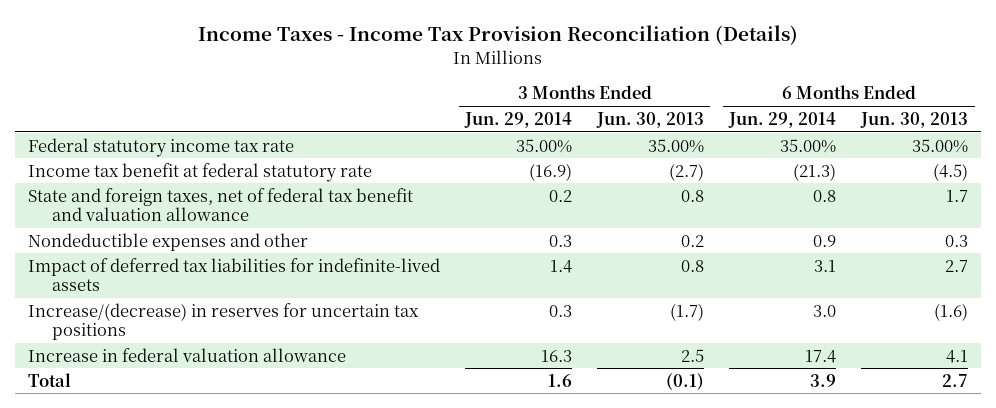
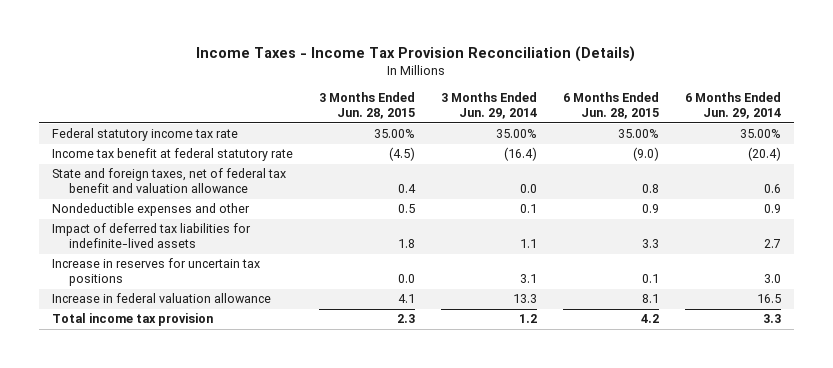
[596,111,705,128] Jun. 30, 2013 -> none
[860,111,969,128] Jun. 30, 2013 -> none
none -> [318,92,415,120] 3 Months Ended Jun. 28, 2015
none -> [562,92,659,120] 6 Months Ended Jun. 28, 2015
[529,162,573,181] (16.9) -> [503,147,537,162] (16.4)
[793,162,837,181] (21.3) -> [747,147,781,162] (20.4)
[549,189,573,202] 0.2 -> [519,184,537,194] 0.0
[813,189,837,202] 0.8 -> [763,184,781,194] 0.6
[549,234,573,247] 0.3 -> [519,204,537,214] 0.1
[550,259,573,273] 1.4 -> [519,239,537,249] 1.1
[814,259,837,272] 3.1 -> [763,239,781,249] 2.7
[27,302,419,341] Increase/(decrease) in reserves for uncertain tax positions -> [51,258,260,287] Increase in reserves for uncertain tax positions
[549,304,573,317] 0.3 -> [519,274,537,284] 3.1
[541,349,573,362] 16.3 -> [512,294,537,304] 13.3
[805,349,837,363] 17.4 -> [756,294,781,304] 16.5
[27,372,71,387] Total -> [51,313,213,327] Total income tax provision
[548,373,573,387] 1.6 -> [518,314,537,324] 1.2
[810,373,837,387] 3.9 -> [762,314,781,324] 3.3

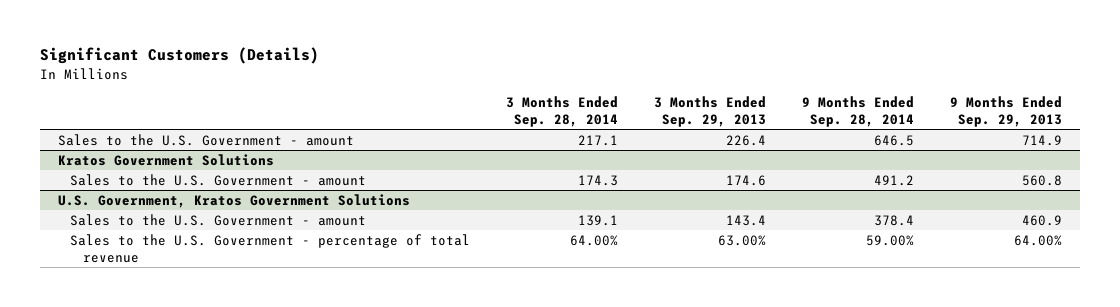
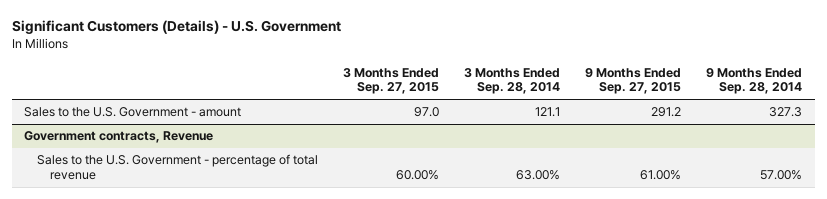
[39,47,319,65] Significant Customers (Details) -> [11,20,341,35] Significant Customers (Details) - U.S. Government
[654,95,767,127] 3 Months Ended Sep. 29, 2013 -> none
[950,95,1063,127] 9 Months Ended Sep. 29, 2013 -> none
none -> [343,67,440,95] 3 Months Ended Sep. 27, 2015
none -> [585,67,682,95] 9 Months Ended Sep. 27, 2015
[57,153,274,166] Kratos Government Solutions -> none
[70,173,367,186] Sales to the U.S. Government - amount -> none
[57,193,410,208] U.S. Government, Kratos Government Solutions -> none
[70,213,367,226] Sales to the U.S. Government - amount -> none
[578,134,619,146] 217.1 -> [535,107,561,118] 121.1
[874,134,915,146] 646.5 -> [769,107,803,118] 327.3
none -> [24,131,214,144] Government contracts, Revenue
[570,234,619,246] 64.00% -> [516,170,561,181] 63.00%
[866,234,915,246] 59.00% -> [760,170,803,181] 57.00%

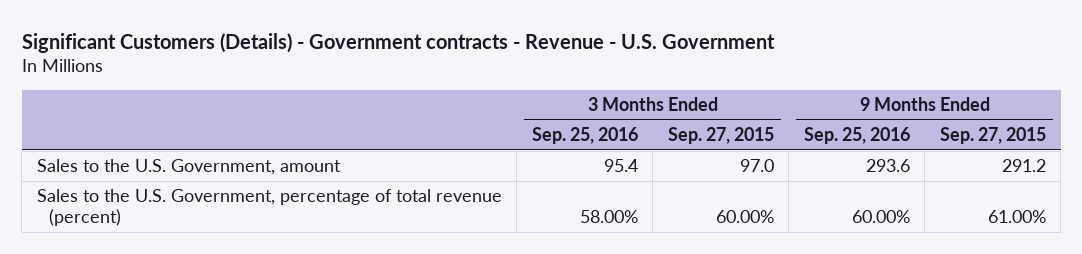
[11,20,341,35] Significant Customers (Details) - U.S. Government -> [21,32,775,53] Significant Customers (Details) - Government contracts - Revenue - U.S. Government
[464,67,561,95] 3 Months Ended Sep. 28, 2014 -> none
[706,67,803,95] 9 Months Ended Sep. 28, 2014 -> none
none -> [531,127,638,145] Sep. 25, 2016
none -> [803,127,910,145] Sep. 25, 2016
[24,131,214,144] Government contracts, Revenue -> none
[24,107,242,118] Sales to the U.S. Government - amount -> [36,159,341,176] Sales to the U.S. Government, amount
[37,154,319,181] Sales to the U.S. Government - percentage of total revenue -> [36,189,502,226] Sales to the U.S. Government, percentage of total revenue (percent)

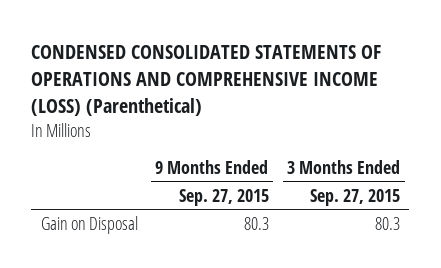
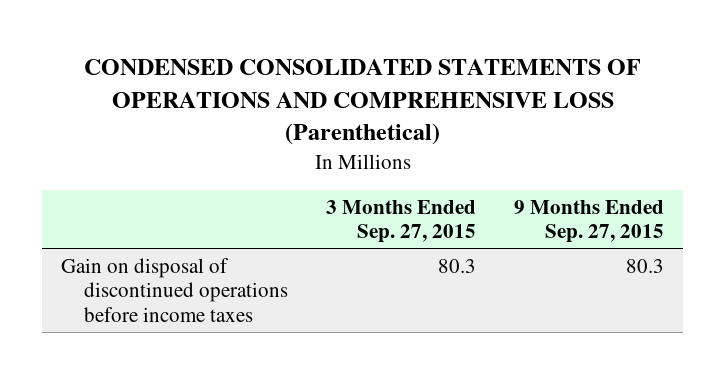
[31,44,382,117] CONDENSED CONSOLIDATED STATEMENTS OF OPERATIONS AND COMPREHENSIVE INCOME (LOSS) (Parenthetical) -> [83,59,641,146] CONDENSED CONSOLIDATED STATEMENTS OF OPERATIONS AND COMPREHENSIVE LOSS (Parenthetical)
[40,215,138,234] Gain on Disposal -> [61,258,289,322] Gain on disposal of discontinued operations before income taxes

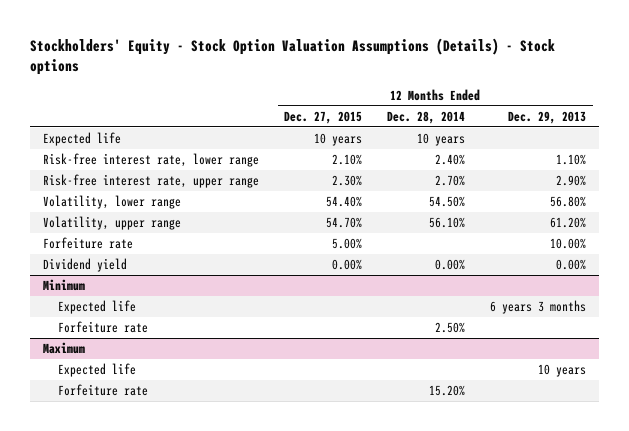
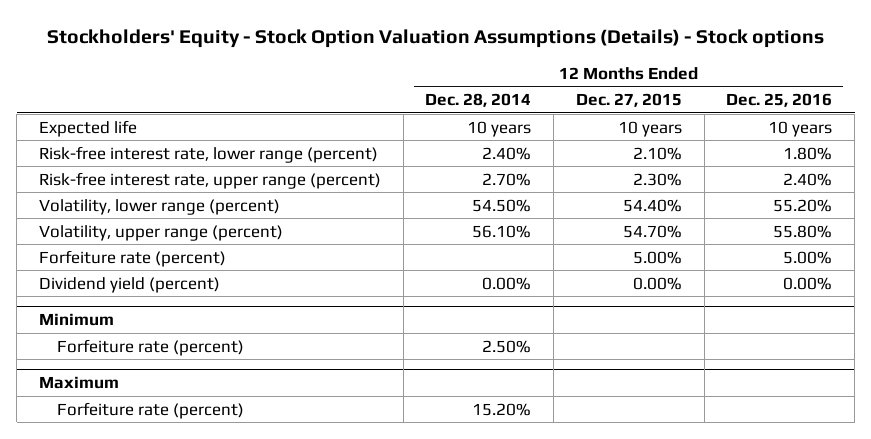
[508,110,587,124] Dec. 29, 2013 -> none
none -> [726,92,833,107] Dec. 25, 2016
[43,153,260,168] Risk-free interest rate, lower range -> [38,145,378,163] Risk-free interest rate, lower range (percent)
[43,174,260,189] Risk-free interest rate, upper range -> [38,171,381,189] Risk-free interest rate, upper range (percent)
[43,195,182,210] Volatility, lower range -> [38,198,280,215] Volatility, lower range (percent)
[43,216,182,231] Volatility, upper range -> [38,224,283,241] Volatility, upper range (percent)
[43,237,134,250] Forfeiture rate -> [38,249,226,267] Forfeiture rate (percent)
[43,258,128,273] Dividend yield -> [38,276,220,293] Dividend yield (percent)
[58,300,137,315] Expected life -> none
[58,321,149,334] Forfeiture rate -> [57,338,245,356] Forfeiture rate (percent)
[58,363,137,378] Expected life -> none
[58,384,149,397] Forfeiture rate -> [57,401,245,419] Forfeiture rate (percent)

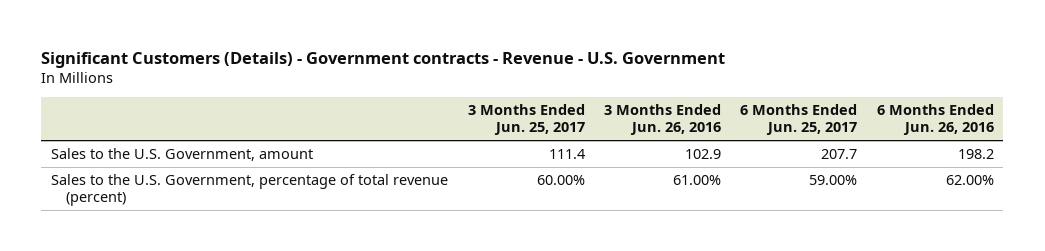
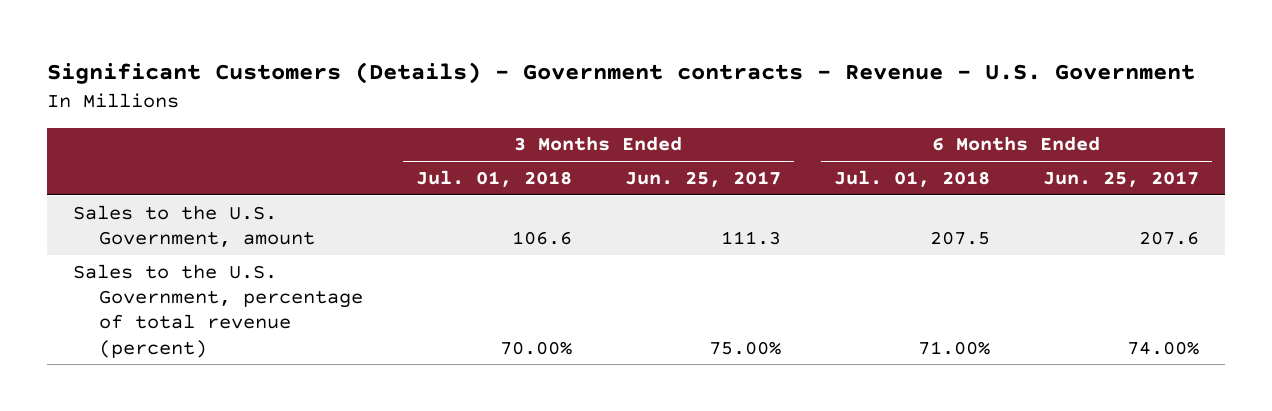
[603,104,721,136] 3 Months Ended Jun. 26, 2016 -> none
[876,104,994,136] 6 Months Ended Jun. 26, 2016 -> none
none -> [415,169,572,187] Jul. 01, 2018
none -> [833,169,990,187] Jul. 01, 2018
[548,149,585,160] 111.4 -> [720,231,781,246] 111.3
[821,149,858,160] 207.7 -> [1138,231,1199,246] 207.6
[536,175,585,186] 60.00% -> [708,340,781,355] 75.00%
[809,175,858,186] 59.00% -> [1126,340,1199,355] 74.00%

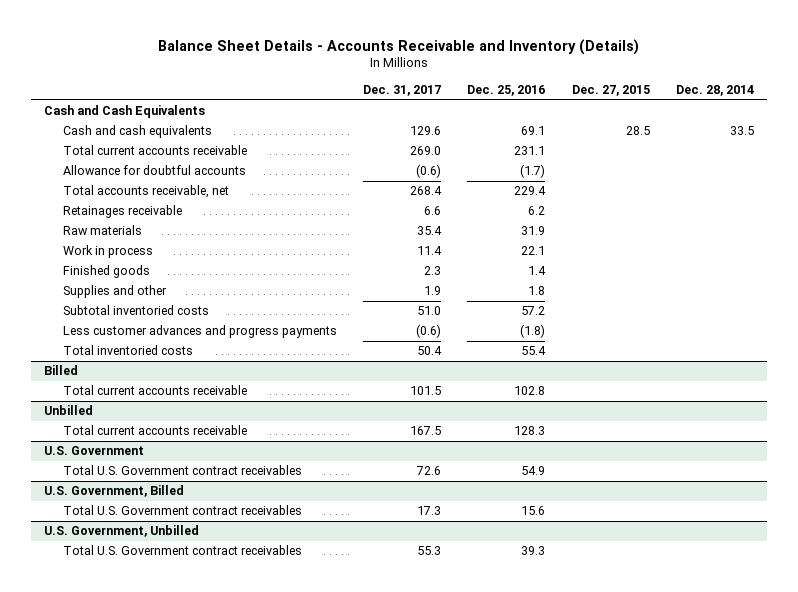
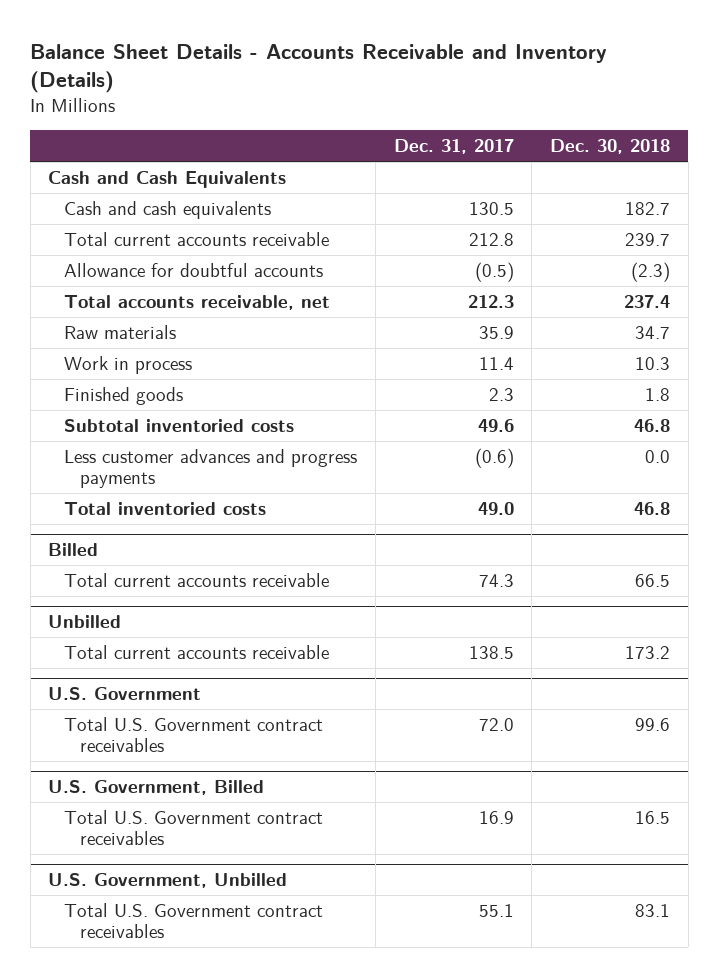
[467,85,546,97] Dec. 25, 2016 -> none
[571,85,650,97] Dec. 27, 2015 -> none
[675,85,754,97] Dec. 28, 2014 -> none
none -> [550,139,671,155] Dec. 30, 2018
[62,205,182,219] Retainages receivable -> none
[410,126,442,136] 129.6 -> [468,201,514,215] 130.5
[410,146,442,156] 269.0 -> [468,232,514,246] 212.8
[416,164,442,179] (0.6) -> [474,261,514,282] (0.5)
[410,186,443,196] 268.4 -> [467,294,514,308] 212.3
[417,226,443,236] 35.4 -> [478,325,514,339] 35.9
[62,285,167,299] Supplies and other -> none
[417,306,442,316] 51.0 -> [477,418,514,432] 49.6
[417,346,443,356] 50.4 -> [477,501,514,515] 49.0
[410,386,442,396] 101.5 -> [478,573,514,587] 74.3
[410,426,442,436] 167.5 -> [468,645,514,659] 138.5
[416,466,442,476] 72.6 -> [478,717,514,731] 72.0
[417,506,442,516] 17.3 -> [478,810,514,824] 16.9
[417,546,442,556] 55.3 -> [478,903,514,917] 55.1

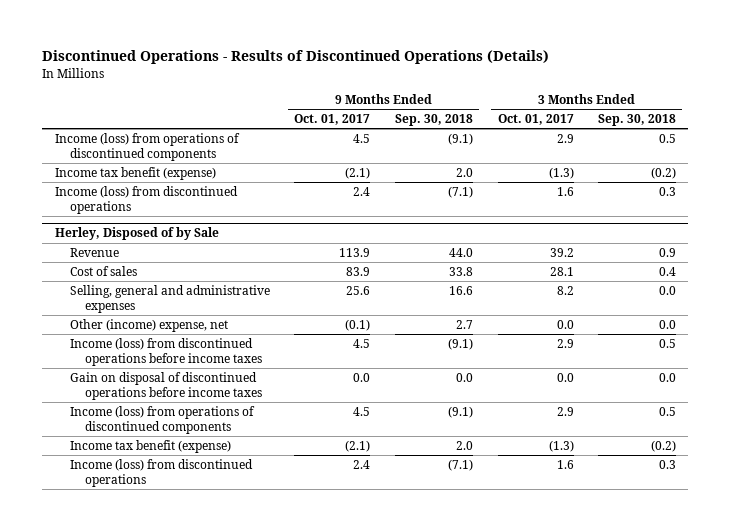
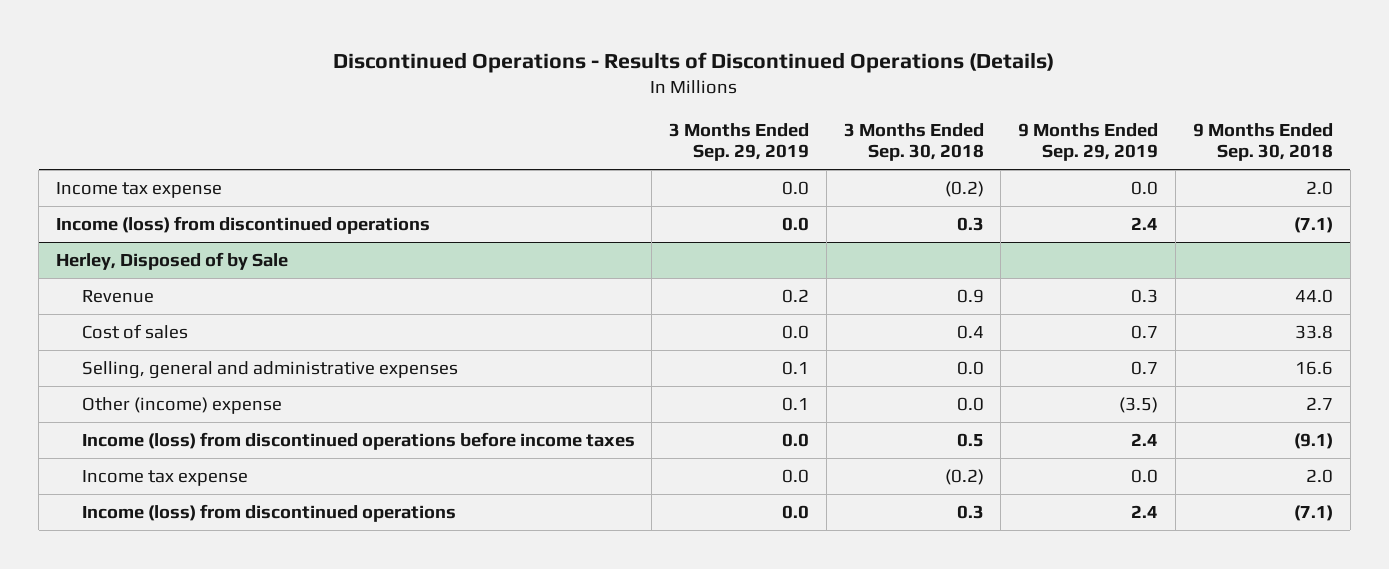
[294,113,371,125] Oct. 01, 2017 -> none
[497,113,574,125] Oct. 01, 2017 -> none
none -> [669,122,810,162] 3 Months Ended Sep. 29, 2019
none -> [1018,122,1159,162] 9 Months Ended Sep. 29, 2019
[54,132,240,162] Income (loss) from operations of discontinued components -> none
[54,166,216,180] Income tax benefit (expense) -> [55,181,222,198] Income tax expense
[69,318,228,332] Other (income) expense, net -> [81,396,282,414] Other (income) expense
[69,371,263,401] Gain on disposal of discontinued operations before income taxes -> none
[69,405,255,435] Income (loss) from operations of discontinued components -> none
[69,439,231,453] Income tax benefit (expense) -> [81,469,248,486] Income tax expense

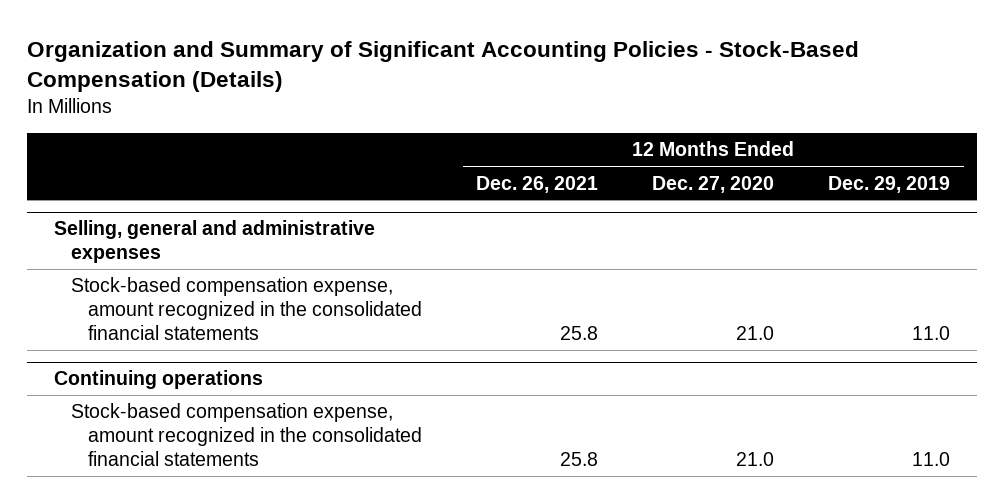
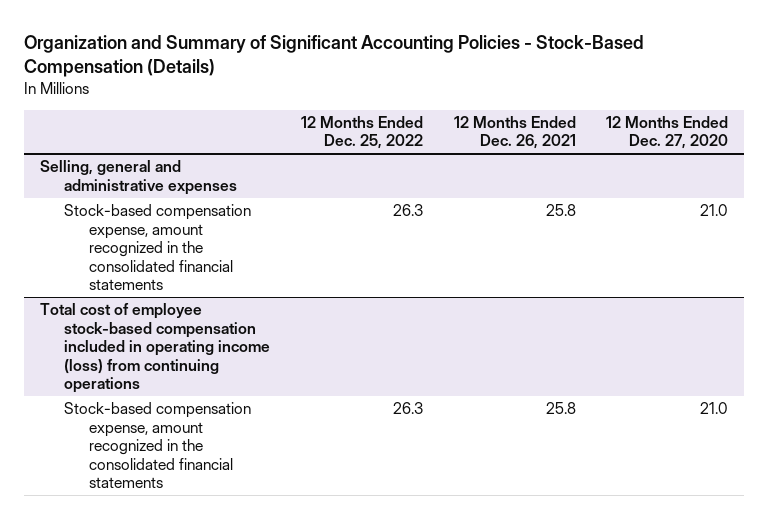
[828,175,951,193] Dec. 29, 2019 -> none
none -> [300,115,423,150] 12 Months Ended Dec. 25, 2022
[53,370,263,390] Continuing operations -> [39,303,271,394] Total cost of employee stock-based compensation included in operating income (loss) from continuing operations

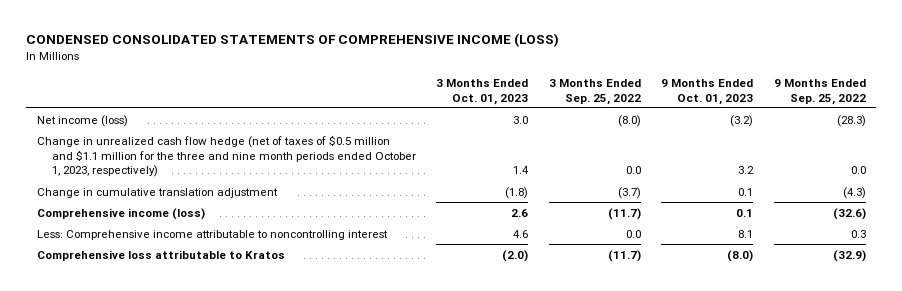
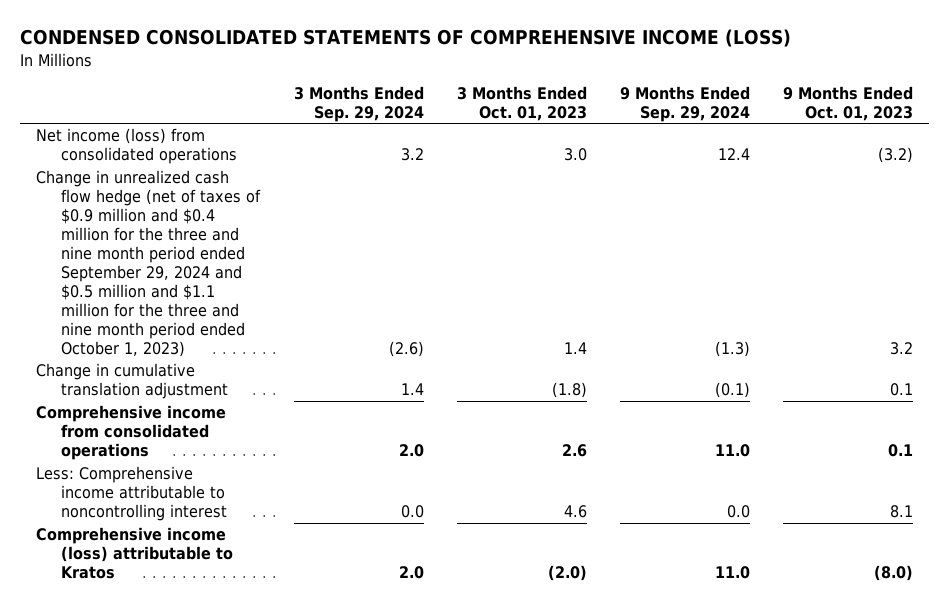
[548,78,641,105] 3 Months Ended Sep. 25, 2022 -> none
[773,78,866,105] 9 Months Ended Sep. 25, 2022 -> none
none -> [293,85,424,122] 3 Months Ended Sep. 29, 2024
none -> [619,85,750,122] 9 Months Ended Sep. 29, 2024
[36,114,128,127] Net income (loss) -> [36,128,238,165] Net income (loss) from consolidated operations
[36,134,416,178] Change in unrealized cash flow hedge (net of taxes of $0.5 million and $1.1 million for the three and nine month periods ended October 1, 2023, respectively) -> [36,170,262,357] Change in unrealized cash flow hedge (net of taxes of $0.9 million and $0.4 million for the three and nine month period ended September 29, 2024 and $0.5 million and $1.1 million for the three and nine month period ended October 1, 2023)
[36,207,205,220] Comprehensive income (loss) -> [36,405,227,461] Comprehensive income from consolidated operations
[36,249,285,261] Comprehensive loss attributable to Kratos -> [36,527,234,580] Comprehensive income (loss) attributable to Kratos

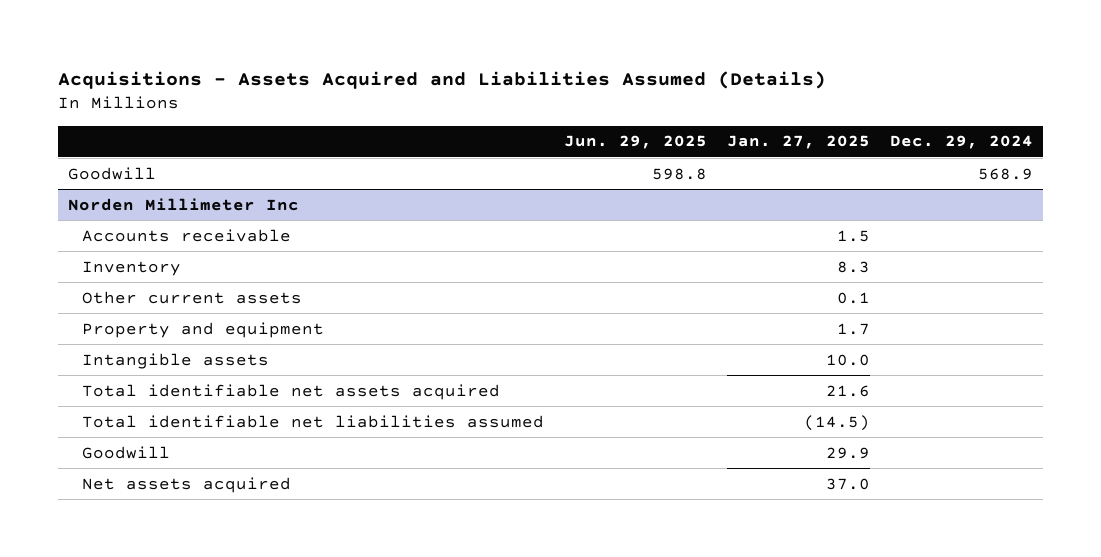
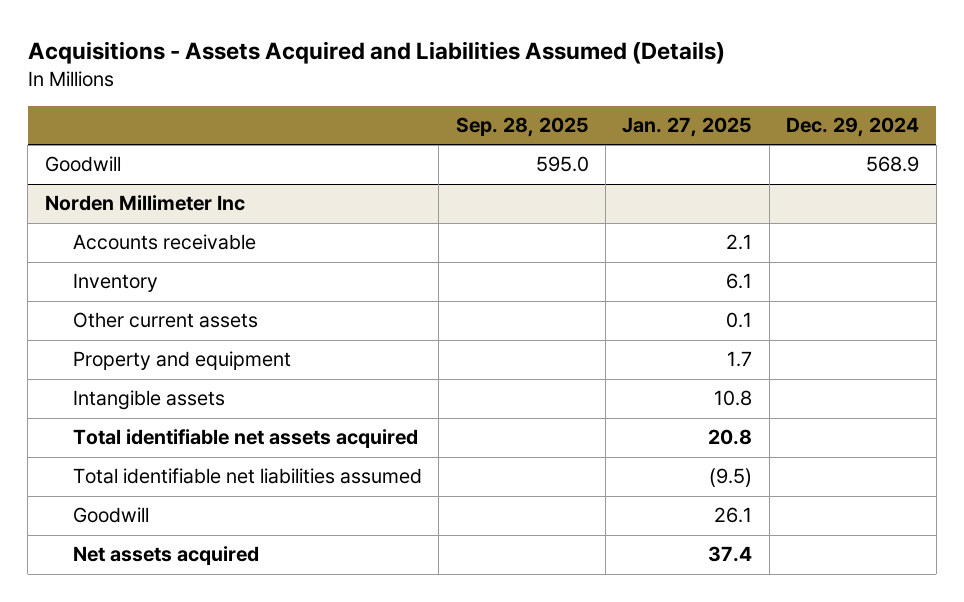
[563,135,707,150] Jun. 29, 2025 -> none
none -> [455,116,589,137] Sep. 28, 2025
[836,229,870,242] 1.5 -> [726,234,753,251] 2.1
[836,260,870,273] 8.3 -> [726,273,753,290] 6.1
[825,353,870,366] 10.0 -> [714,390,753,407] 10.8
[825,384,870,397] 21.6 -> [708,429,753,446] 20.8
[803,414,870,431] (14.5) -> [709,468,753,488] (9.5)
[825,446,870,459] 29.9 -> [714,507,753,524] 26.1
[825,477,870,490] 37.0 -> [708,546,753,563] 37.4

